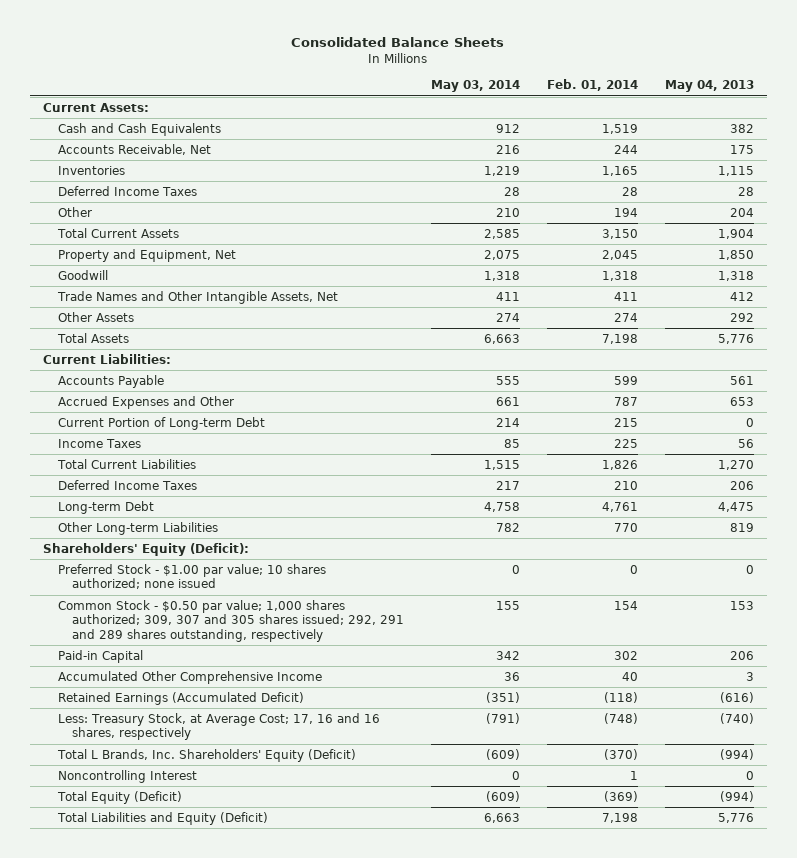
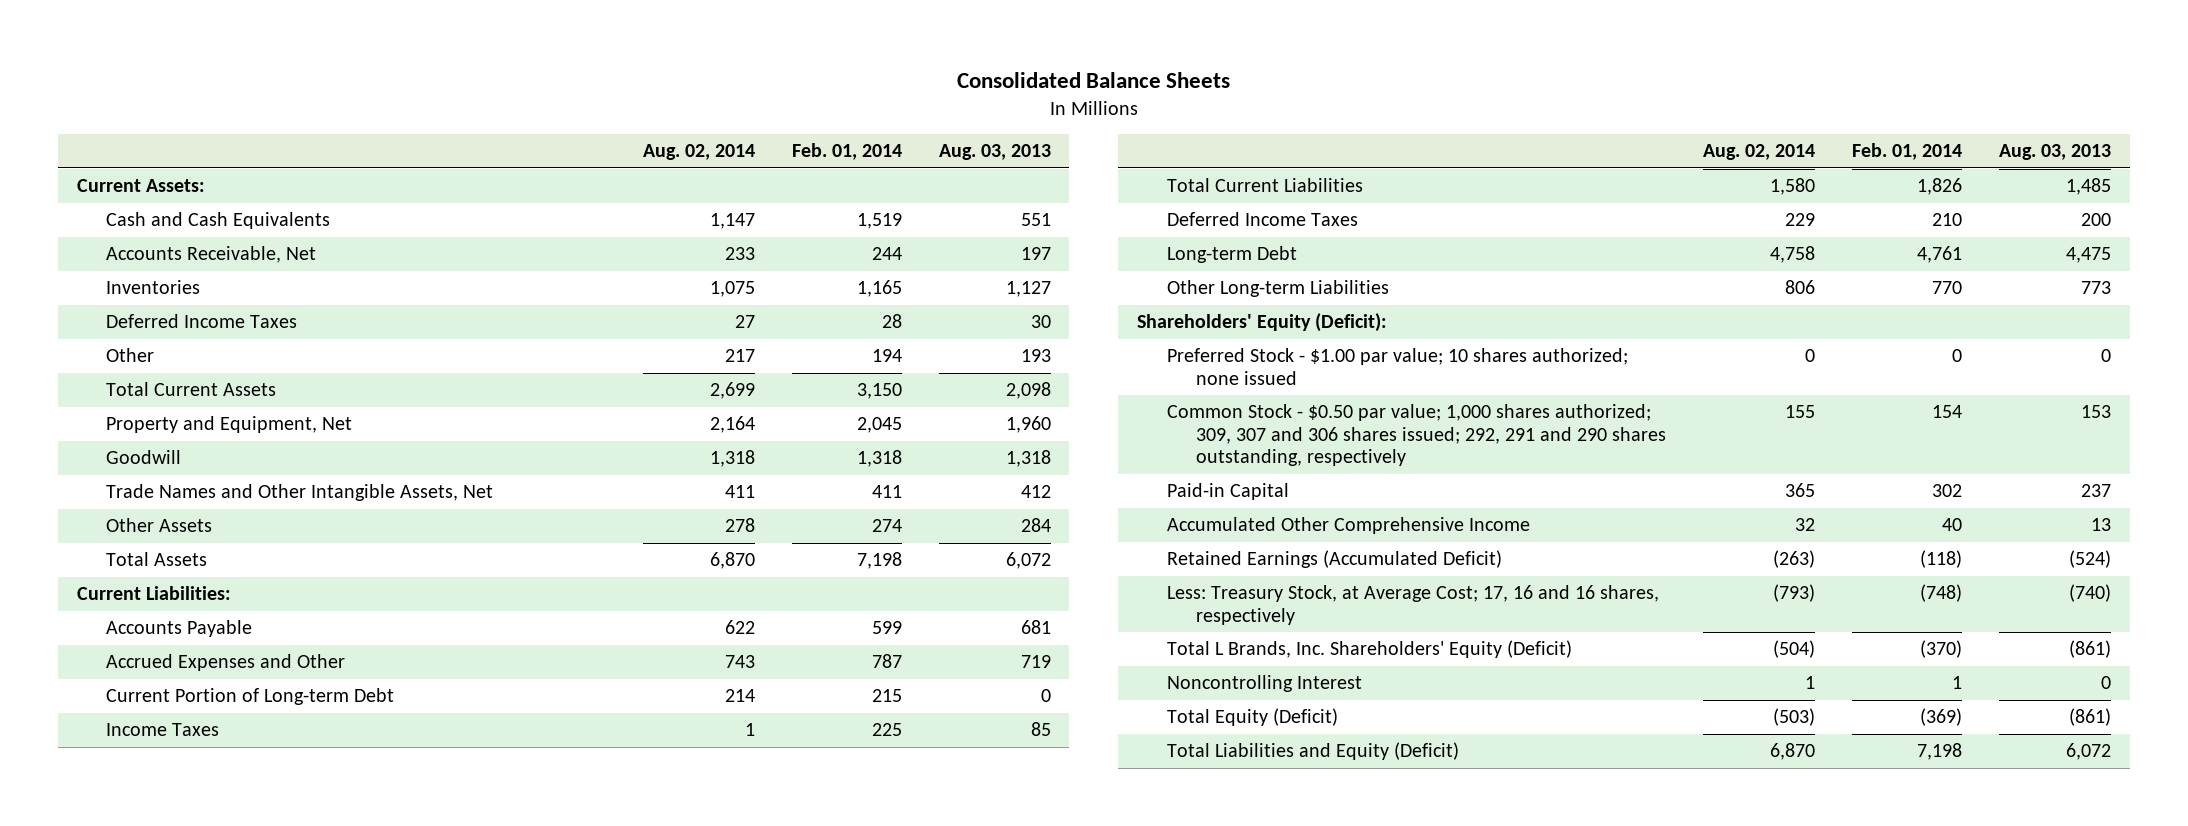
[431,79,521,92] May 03, 2014 -> none
[664,79,754,92] May 04, 2013 -> none
none -> [642,144,755,161] Aug. 02, 2014
none -> [938,144,1051,161] Aug. 03, 2013
[57,599,405,642] Common Stock - $0.50 par value; 1,000 shares authorized; 309, 307 and 305 shares issued; 292, 291 and 289 shares outstanding, respectively -> [1166,404,1667,467] Common Stock - $0.50 par value; 1,000 shares authorized; 309, 307 and 306 shares issued; 292, 291 and 290 shares outstanding, respectively

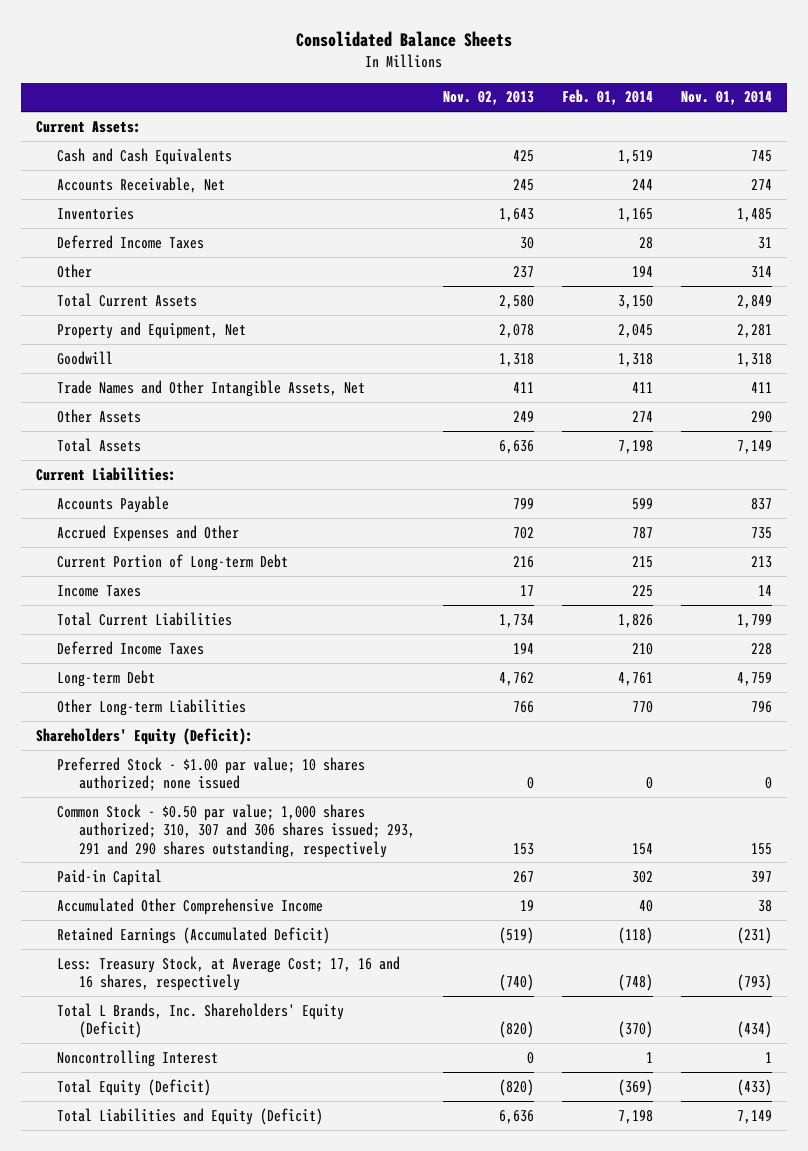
[642,144,755,161] Aug. 02, 2014 -> none
[938,144,1051,161] Aug. 03, 2013 -> none
none -> [442,91,534,106] Nov. 02, 2013
none -> [681,91,773,106] Nov. 01, 2014
[1166,404,1667,467] Common Stock - $0.50 par value; 1,000 shares authorized; 309, 307 and 306 shares issued; 292, 291 and 290 shares outstanding, respectively -> [57,803,415,858] Common Stock - $0.50 par value; 1,000 shares authorized; 310, 307 and 306 shares issued; 293, 291 and 290 shares outstanding, respectively

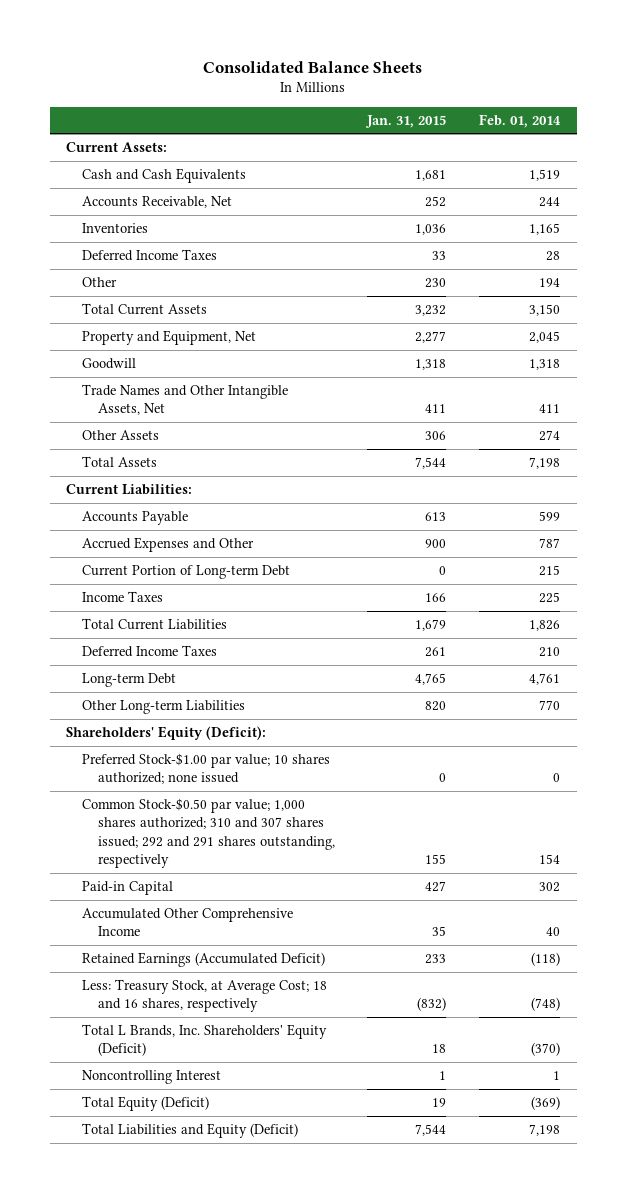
[442,91,534,106] Nov. 02, 2013 -> none
[681,91,773,106] Nov. 01, 2014 -> none
none -> [365,114,447,128] Jan. 31, 2015
[57,756,366,792] Preferred Stock - $1.00 par value; 10 shares authorized; none issued -> [81,753,330,785] Preferred Stock-$1.00 par value; 10 shares authorized; none issued
[57,803,415,858] Common Stock - $0.50 par value; 1,000 shares authorized; 310, 307 and 306 shares issued; 293, 291 and 290 shares outstanding, respectively -> [81,798,335,869] Common Stock-$0.50 par value; 1,000 shares authorized; 310 and 307 shares issued; 292 and 291 shares outstanding, respectively
[57,955,401,992] Less: Treasury Stock, at Average Cost; 17, 16 and 16 shares, respectively -> [81,979,327,1013] Less: Treasury Stock, at Average Cost; 18 and 16 shares, respectively

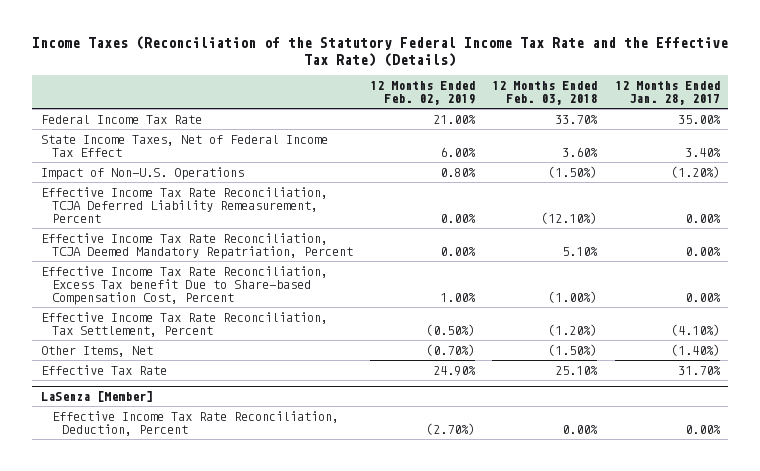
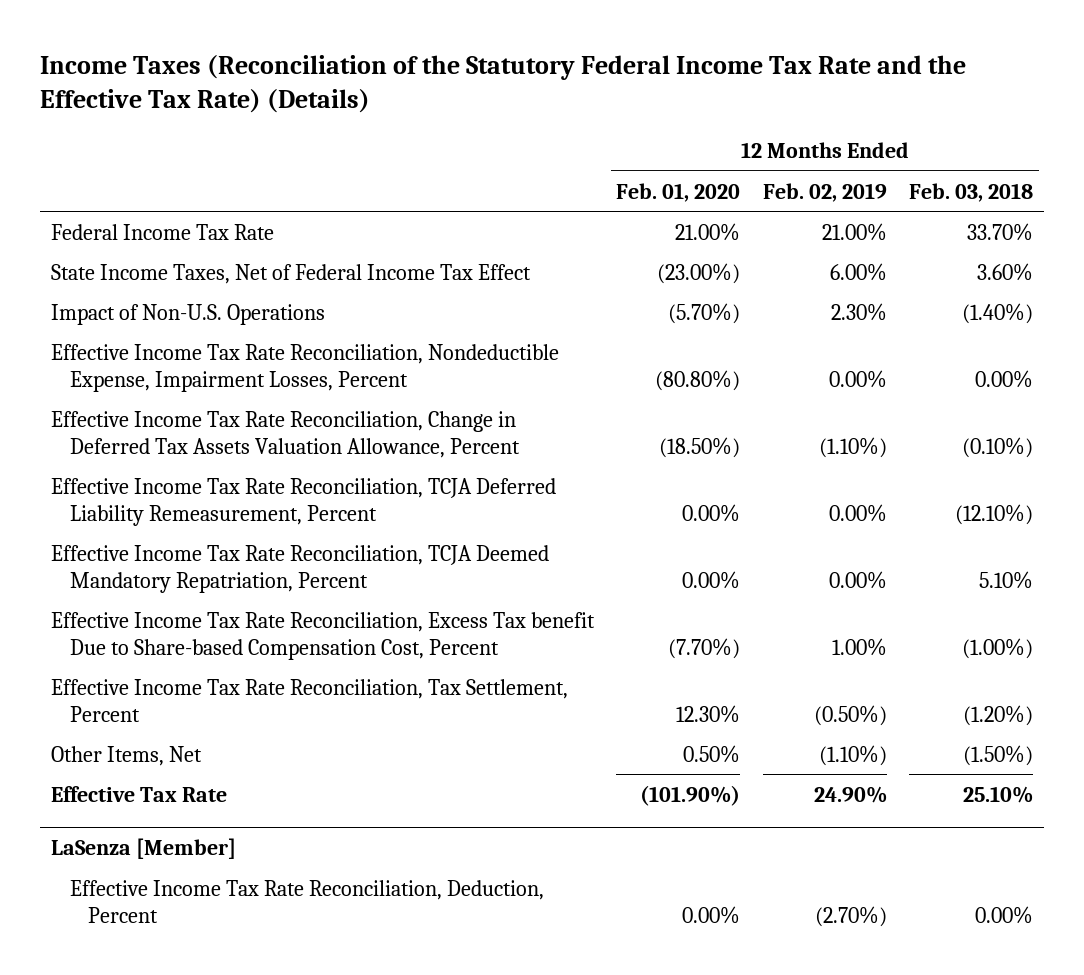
[614,81,720,106] 12 Months Ended Jan. 28, 2017 -> none
none -> [616,182,741,202] Feb. 01, 2020
[439,167,476,177] 0.80% -> [830,302,887,321] 2.30%
[548,165,598,178] (1.50%) -> [962,302,1034,324] (1.40%)
none -> [51,343,560,392] Effective Income Tax Rate Reconciliation, Nondeductible Expense, Impairment Losses, Percent
none -> [51,410,520,458] Effective Income Tax Rate Reconciliation, Change in Deferred Tax Assets Valuation Allowance, Percent
[425,343,475,356] (0.70%) -> [818,744,887,766] (1.10%)

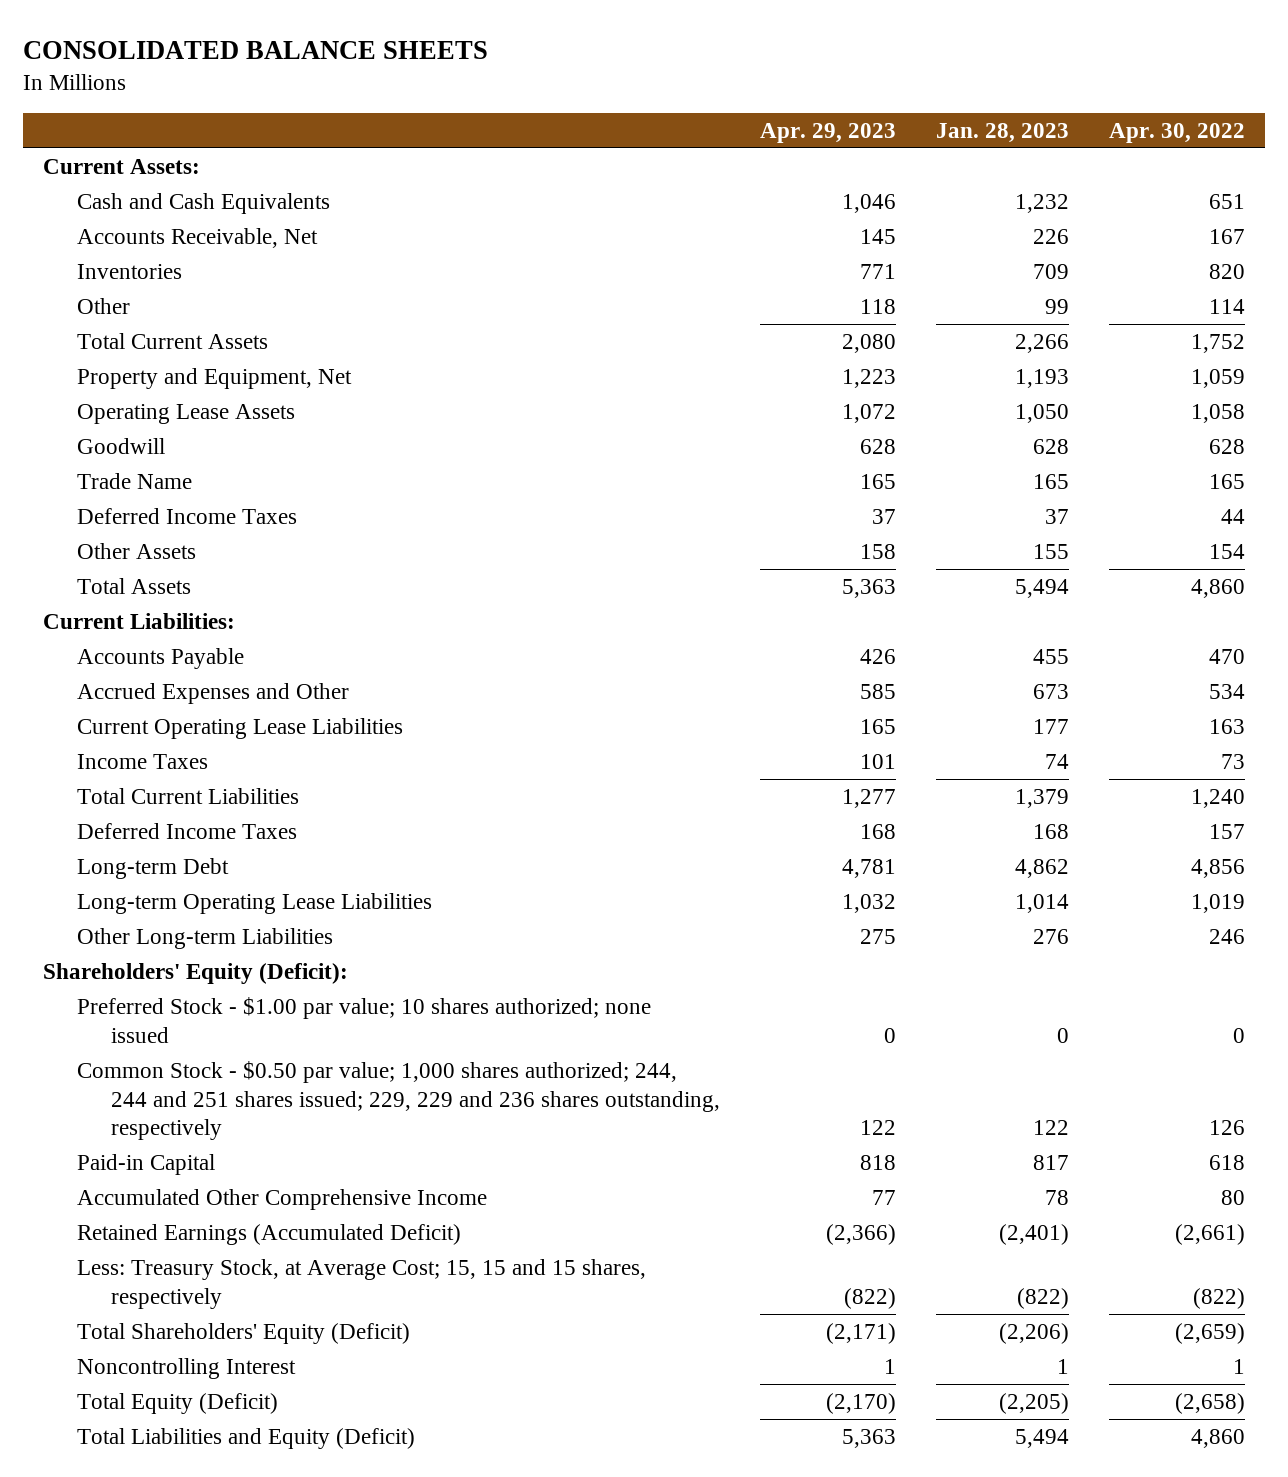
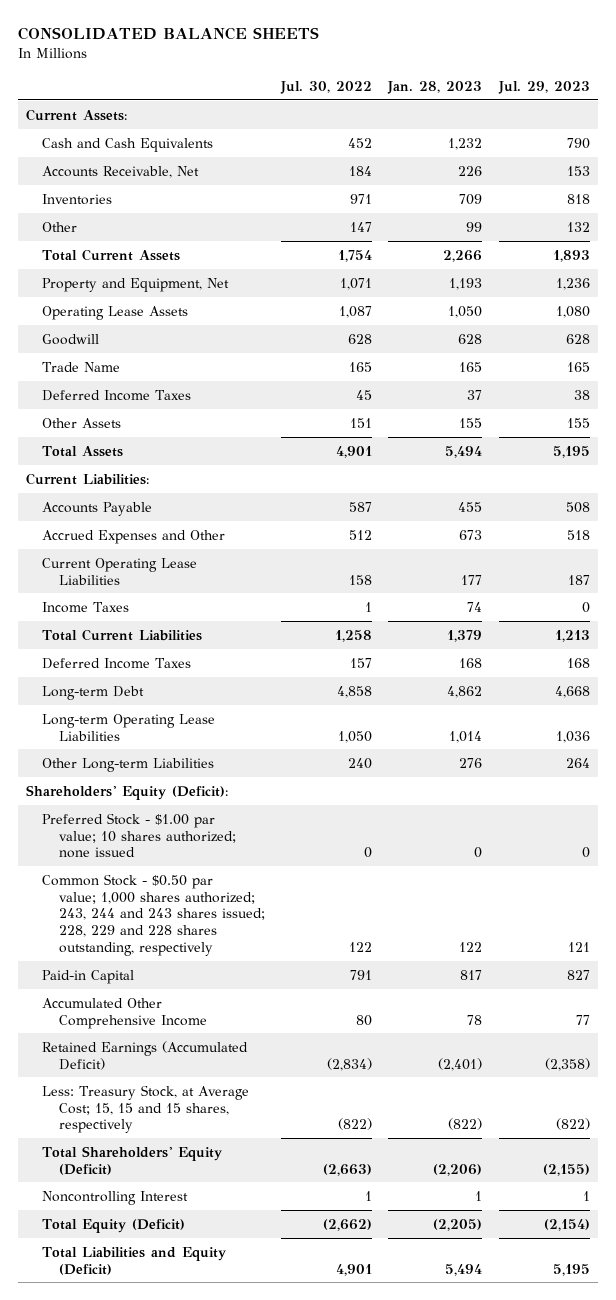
[759,122,896,143] Apr. 29, 2023 -> none
[1109,122,1246,143] Apr. 30, 2022 -> none
none -> [280,80,373,94] Jul. 30, 2022
none -> [497,80,590,94] Jul. 29, 2023
[76,1060,720,1141] Common Stock - $0.50 par value; 1,000 shares authorized; 244, 244 and 251 shares issued; 229, 229 and 236 shares outstanding, respectively -> [42,873,265,957] Common Stock - $0.50 par value; 1,000 shares authorized; 243, 244 and 243 shares issued; 228, 229 and 228 shares outstanding, respectively

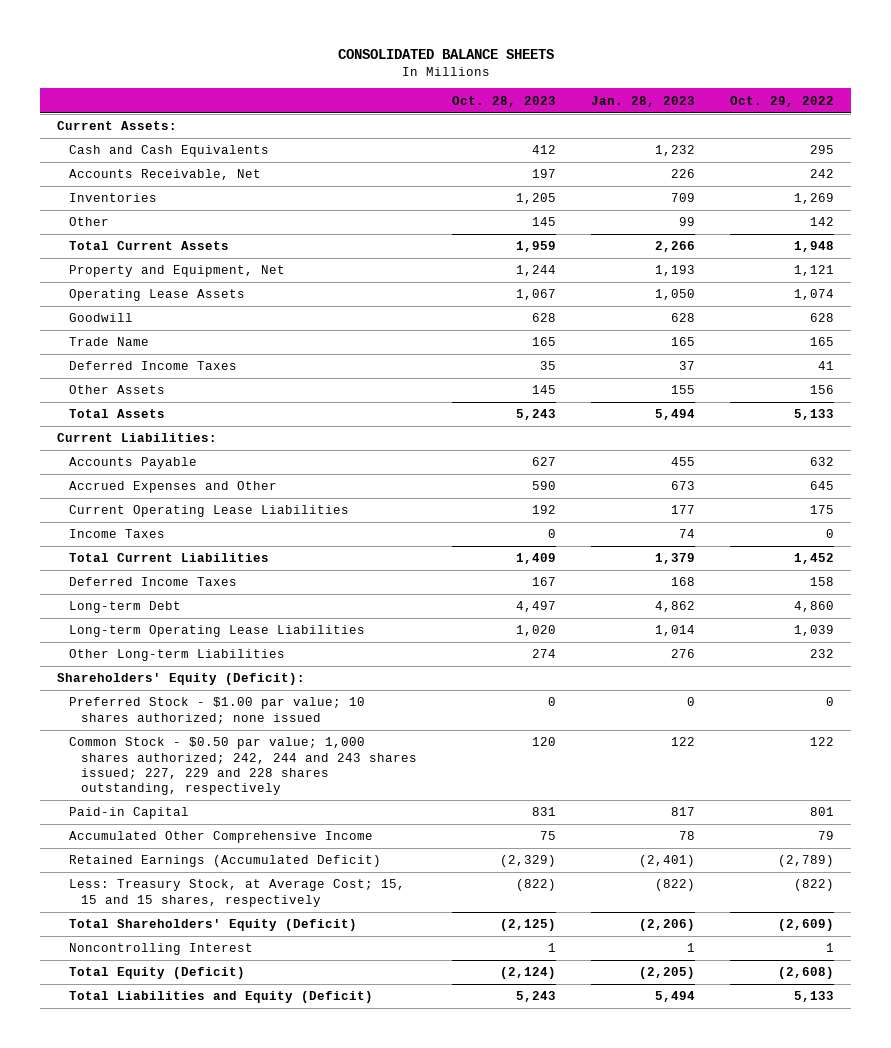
[280,80,373,94] Jul. 30, 2022 -> none
[497,80,590,94] Jul. 29, 2023 -> none
none -> [451,95,556,107] Oct. 28, 2023
none -> [729,95,834,107] Oct. 29, 2022
[42,873,265,957] Common Stock - $0.50 par value; 1,000 shares authorized; 243, 244 and 243 shares issued; 228, 229 and 228 shares outstanding, respectively -> [69,737,418,796] Common Stock - $0.50 par value; 1,000 shares authorized; 242, 244 and 243 shares issued; 227, 229 and 228 shares outstanding, respectively

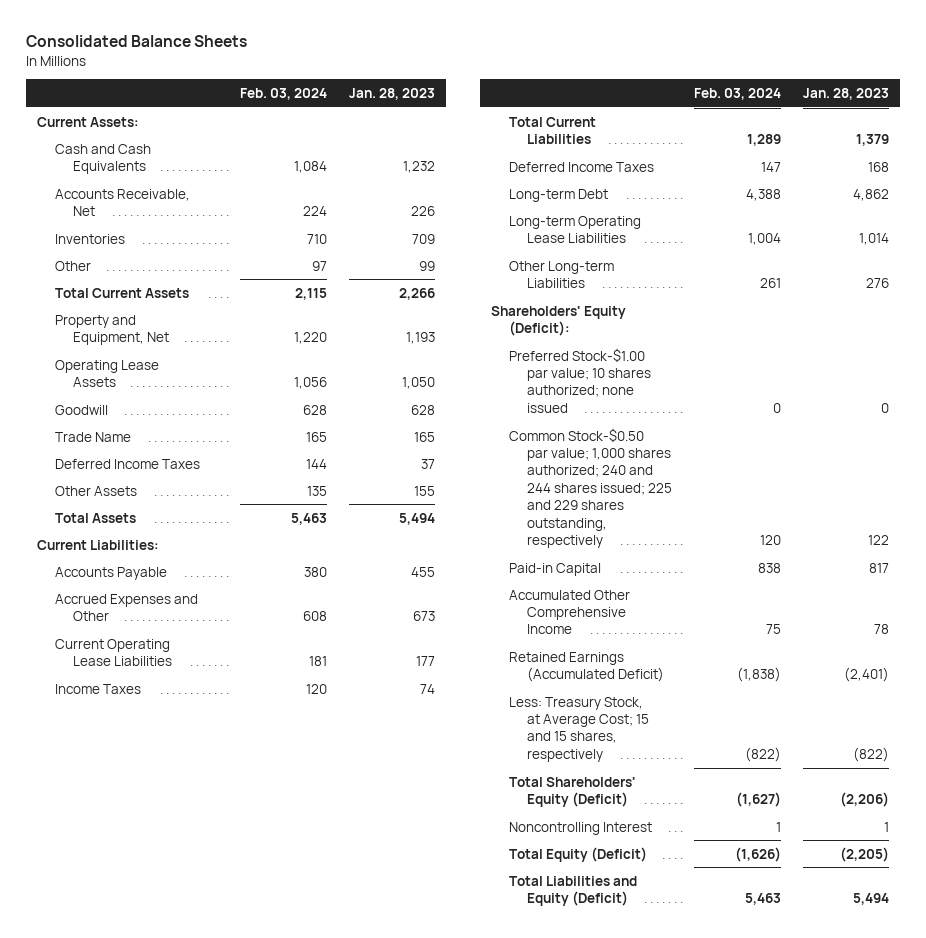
[337,49,554,60] CONSOLIDATED BALANCE SHEETS -> [26,35,248,48] Consolidated Balance Sheets
[451,95,556,107] Oct. 28, 2023 -> none
[729,95,834,107] Oct. 29, 2022 -> none
none -> [239,88,327,101] Feb. 03, 2024
[69,697,366,724] Preferred Stock - $1.00 par value; 10 shares authorized; none issued -> [509,347,651,413] Preferred Stock-$1.00 par value; 10 shares authorized; none issued
[69,737,418,796] Common Stock - $0.50 par value; 1,000 shares authorized; 242, 244 and 243 shares issued; 227, 229 and 228 shares outstanding, respectively -> [509,427,672,549] Common Stock-$0.50 par value; 1,000 shares authorized; 240 and 244 shares issued; 225 and 229 shares outstanding, respectively
[69,879,406,907] Less: Treasury Stock, at Average Cost; 15, 15 and 15 shares, respectively -> [509,696,649,762] Less: Treasury Stock, at Average Cost; 15 and 15 shares, respectively

